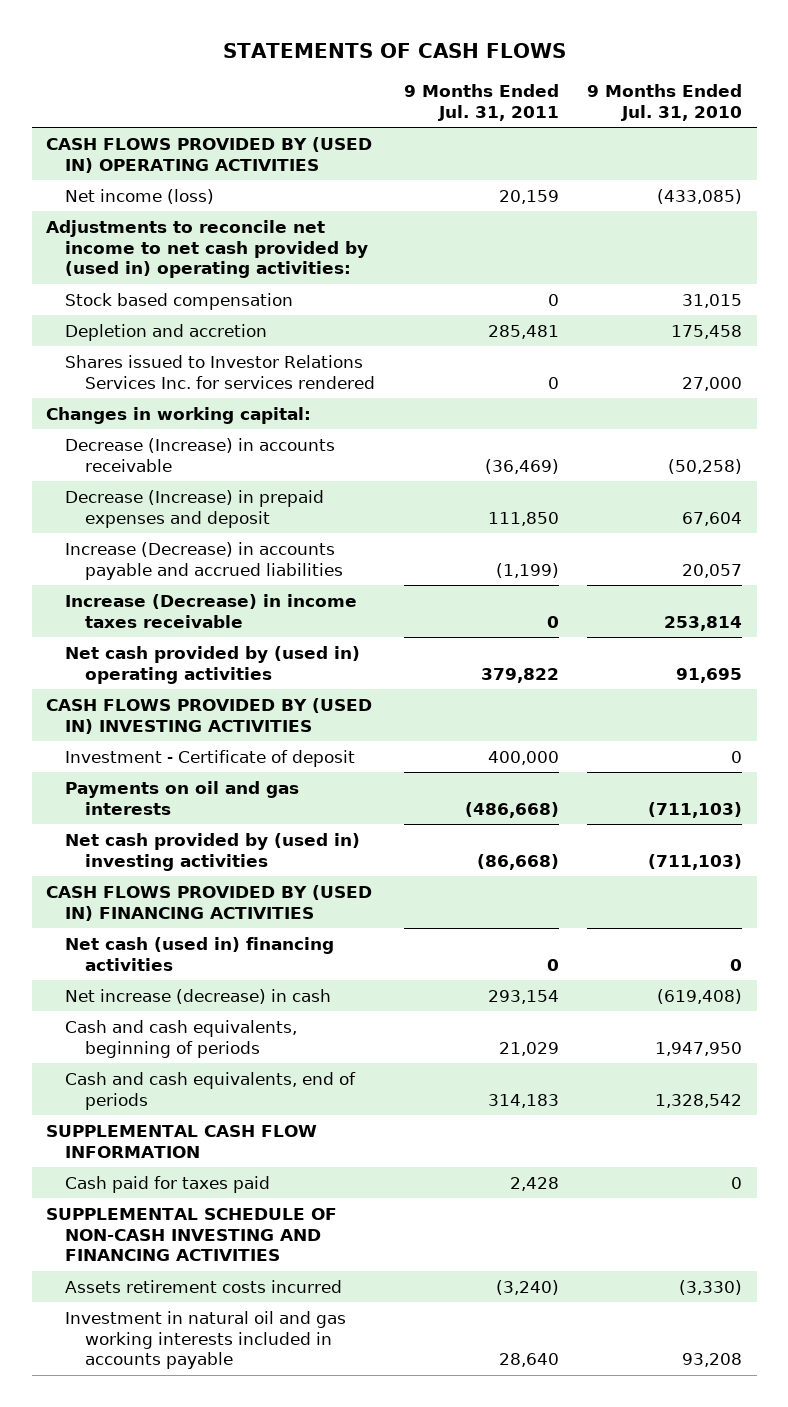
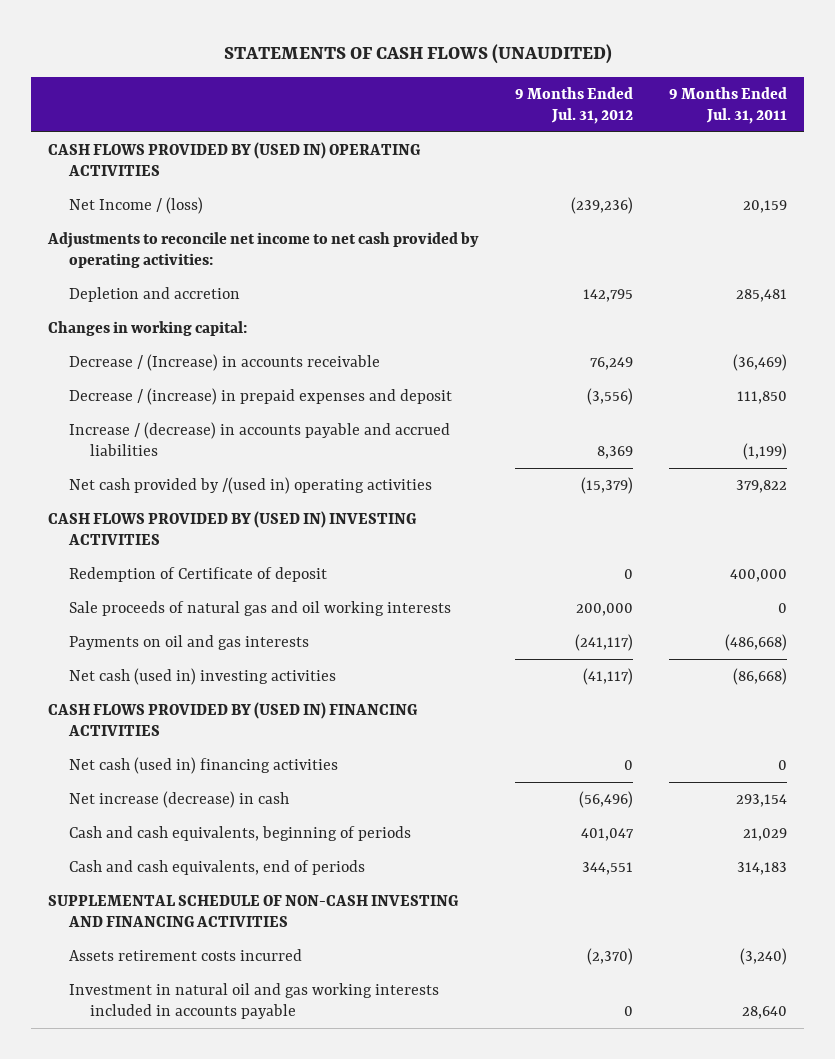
[223,43,567,59] STATEMENTS OF CASH FLOWS -> [223,43,612,64] STATEMENTS OF CASH FLOWS (UNAUDITED)
[587,84,743,121] 9 Months Ended Jul. 31, 2010 -> none
none -> [515,86,634,124] 9 Months Ended Jul. 31, 2012
[65,292,294,310] Stock based compensation -> none
[65,188,215,204] Net income (loss) -> [69,197,204,215] Net Income / (loss)
[46,219,369,279] Adjustments to reconcile net income to net cash provided by (used in) operating activities: -> [47,232,480,269] Adjustments to reconcile net income to net cash provided by operating activities:
[65,354,375,389] Shares issued to Investor Relations Services Inc. for services rendered -> none
[65,593,358,628] Increase (Decrease) in income taxes receivable -> none
[65,437,336,472] Decrease (Increase) in accounts receivable -> [69,354,381,372] Decrease / (Increase) in accounts receivable
[65,489,325,528] Decrease (Increase) in prepaid expenses and deposit -> [69,388,453,406] Decrease / (increase) in prepaid expenses and deposit
[65,541,343,580] Increase (Decrease) in accounts payable and accrued liabilities -> [69,422,451,457] Increase / (decrease) in accounts payable and accrued liabilities
[65,645,361,684] Net cash provided by (used in) operating activities -> [69,477,433,495] Net cash provided by /(used in) operating activities
[65,749,356,767] Investment - Certificate of deposit -> [69,567,328,583] Redemption of Certificate of deposit
none -> [69,601,452,617] Sale proceeds of natural gas and oil working interests
[65,832,361,871] Net cash provided by (used in) investing activities -> [69,668,337,686] Net cash (used in) investing activities
[46,1124,318,1158] SUPPLEMENTAL CASH FLOW INFORMATION -> none
[65,1175,271,1193] Cash paid for taxes paid -> none

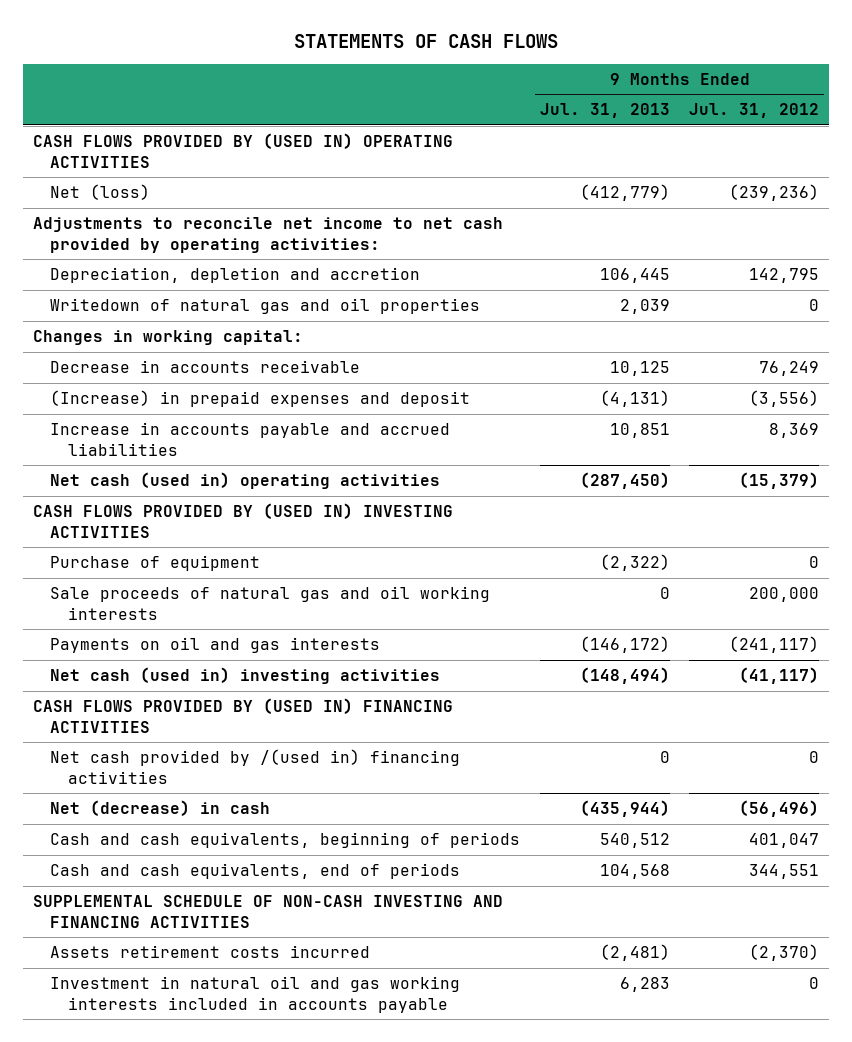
[223,43,612,64] STATEMENTS OF CASH FLOWS (UNAUDITED) -> [293,33,558,48] STATEMENTS OF CASH FLOWS
[668,86,787,124] 9 Months Ended Jul. 31, 2011 -> none
none -> [539,103,670,119] Jul. 31, 2013
[69,197,204,215] Net Income / (loss) -> [50,184,151,201] Net (loss)
[69,287,241,303] Depletion and accretion -> [50,267,421,284] Depreciation, depletion and accretion
none -> [50,298,481,315] Writedown of natural gas and oil properties
[69,354,381,372] Decrease / (Increase) in accounts receivable -> [50,360,361,374] Decrease in accounts receivable
[69,388,453,406] Decrease / (increase) in prepaid expenses and deposit -> [50,390,471,408] (Increase) in prepaid expenses and deposit
[69,422,451,457] Increase / (decrease) in accounts payable and accrued liabilities -> [50,422,451,456] Increase in accounts payable and accrued liabilities
[69,477,433,495] Net cash provided by /(used in) operating activities -> [50,472,441,490] Net cash (used in) operating activities
[69,567,328,583] Redemption of Certificate of deposit -> none
none -> [50,555,261,572] Purchase of equipment
[69,757,339,775] Net cash (used in) financing activities -> [50,749,461,784] Net cash provided by /(used in) financing activities
[69,791,290,809] Net increase (decrease) in cash -> [50,800,271,817] Net (decrease) in cash

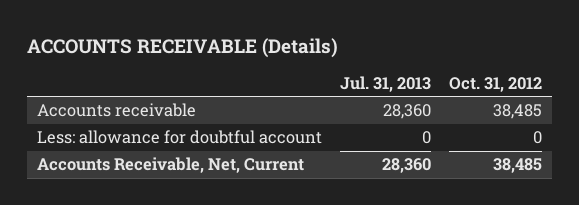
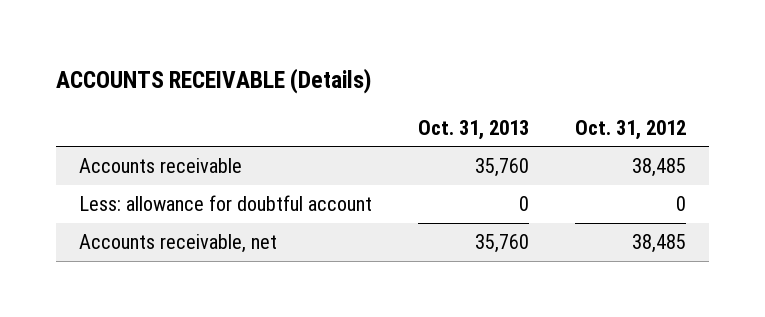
[339,75,431,92] Jul. 31, 2013 -> none
none -> [417,119,529,140] Oct. 31, 2013
[36,157,304,174] Accounts Receivable, Net, Current -> [78,234,277,254] Accounts receivable, net

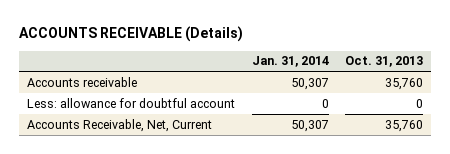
[575,119,687,140] Oct. 31, 2012 -> none
none -> [251,56,329,68] Jan. 31, 2014
[78,234,277,254] Accounts receivable, net -> [27,118,213,132] Accounts Receivable, Net, Current

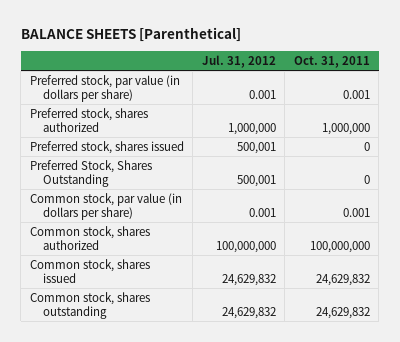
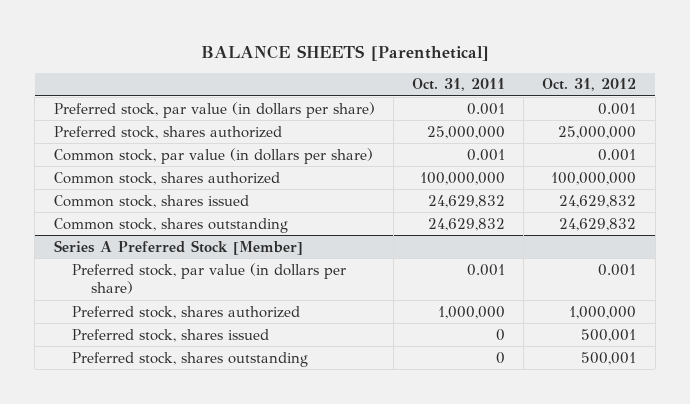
[201,54,276,68] Jul. 31, 2012 -> none
none -> [542,78,637,92] Oct. 31, 2012
[29,140,184,154] Preferred stock, shares issued -> none
[29,159,152,187] Preferred Stock, Shares Outstanding -> none
[321,122,370,135] 1,000,000 -> [427,125,506,139] 25,000,000
none -> [53,239,303,255] Series A Preferred Stock [Member]
none -> [72,262,347,294] Preferred stock, par value (in dollars per share)
none -> [72,305,301,319] Preferred stock, shares authorized
none -> [72,328,270,342] Preferred stock, shares issued
none -> [72,351,309,367] Preferred stock, shares outstanding

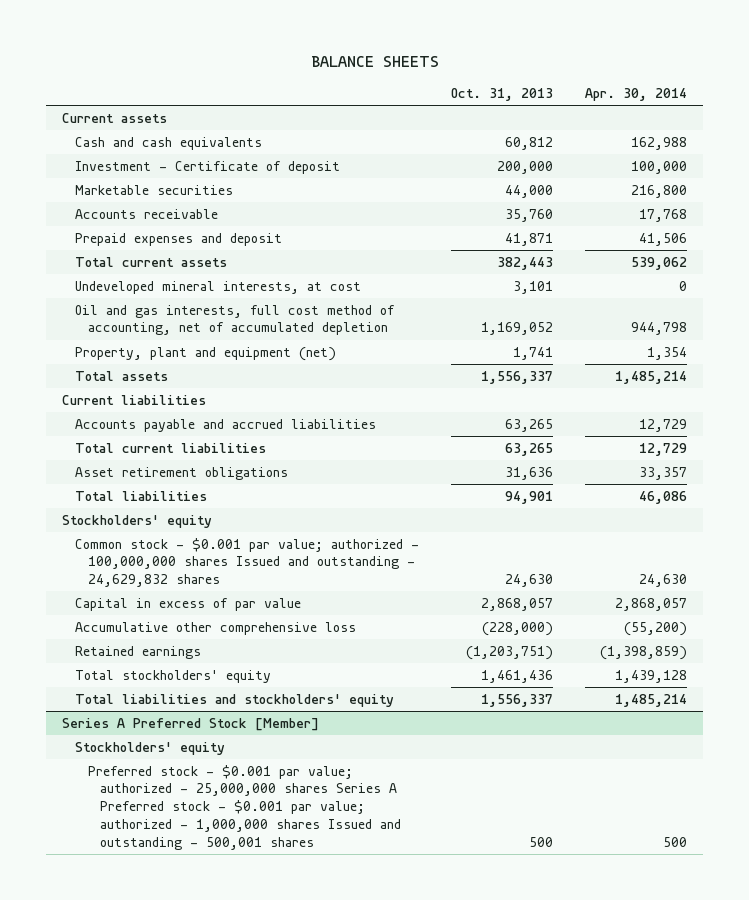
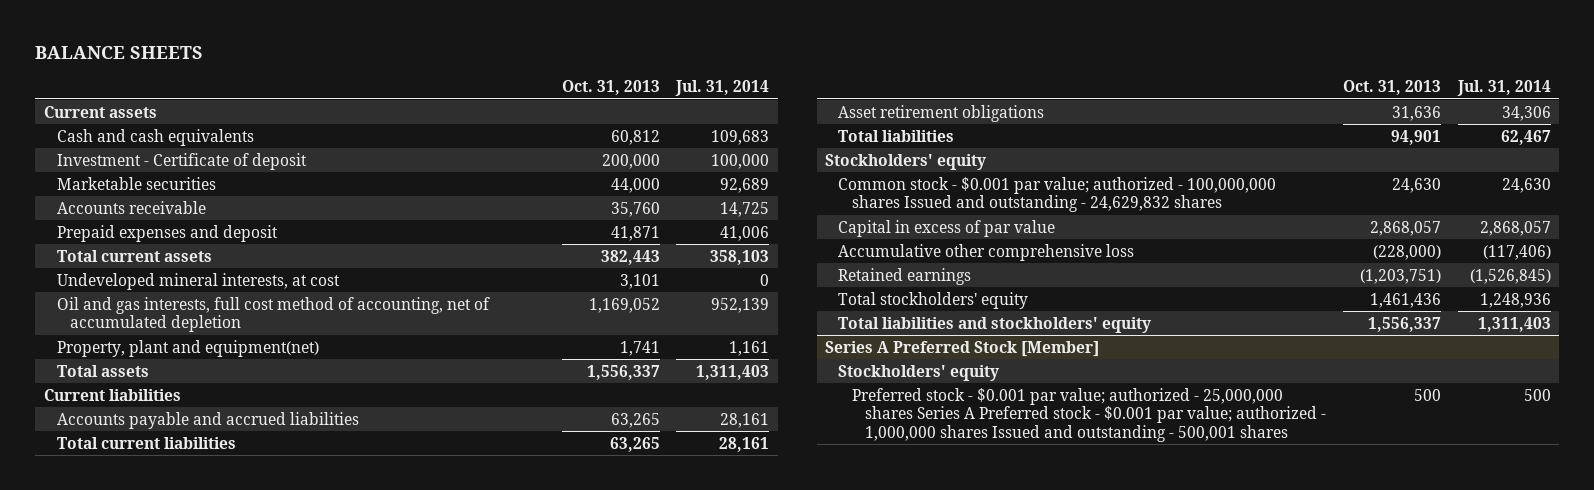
[585,88,688,102] Apr. 30, 2014 -> none
none -> [675,80,770,97] Jul. 31, 2014
[74,346,336,361] Property, plant and equipment (net) -> [57,339,320,357] Property, plant and equipment(net)

